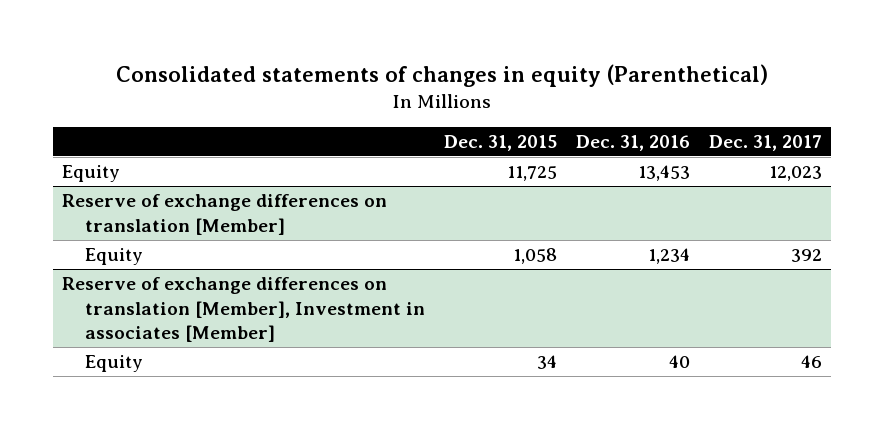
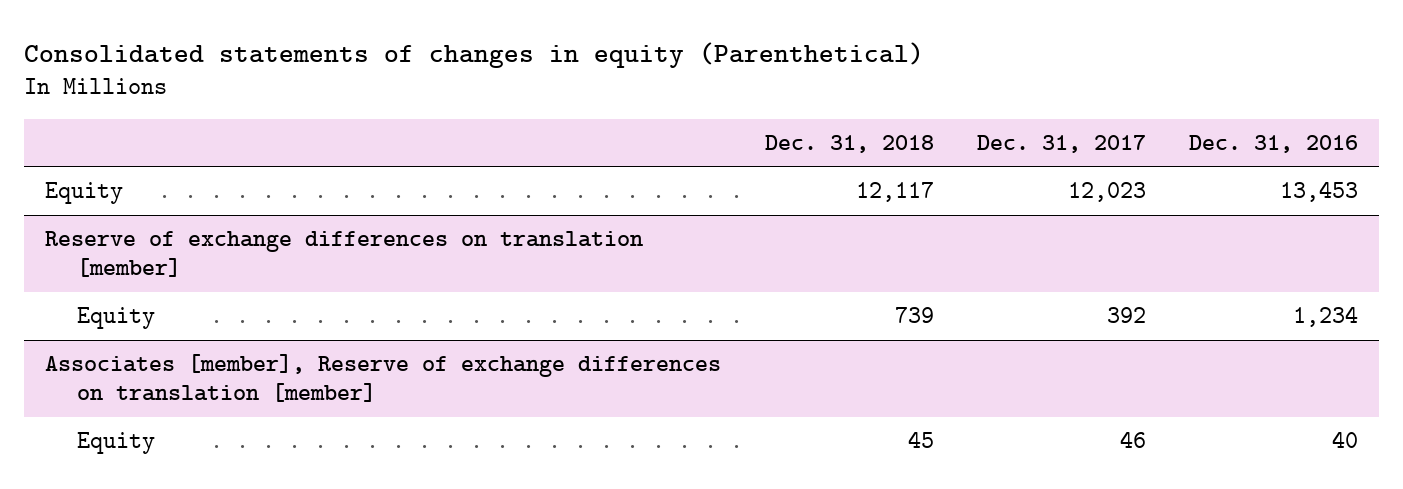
[443,134,557,151] Dec. 31, 2015 -> none
none -> [764,135,934,154] Dec. 31, 2018
[62,194,388,235] Reserve of exchange differences on translation [Member] -> [45,231,644,278] Reserve of exchange differences on translation [member]
[62,277,425,343] Reserve of exchange differences on translation [Member], Investment in associates [Member] -> [45,354,722,403] Associates [member], Reserve of exchange differences on translation [member]

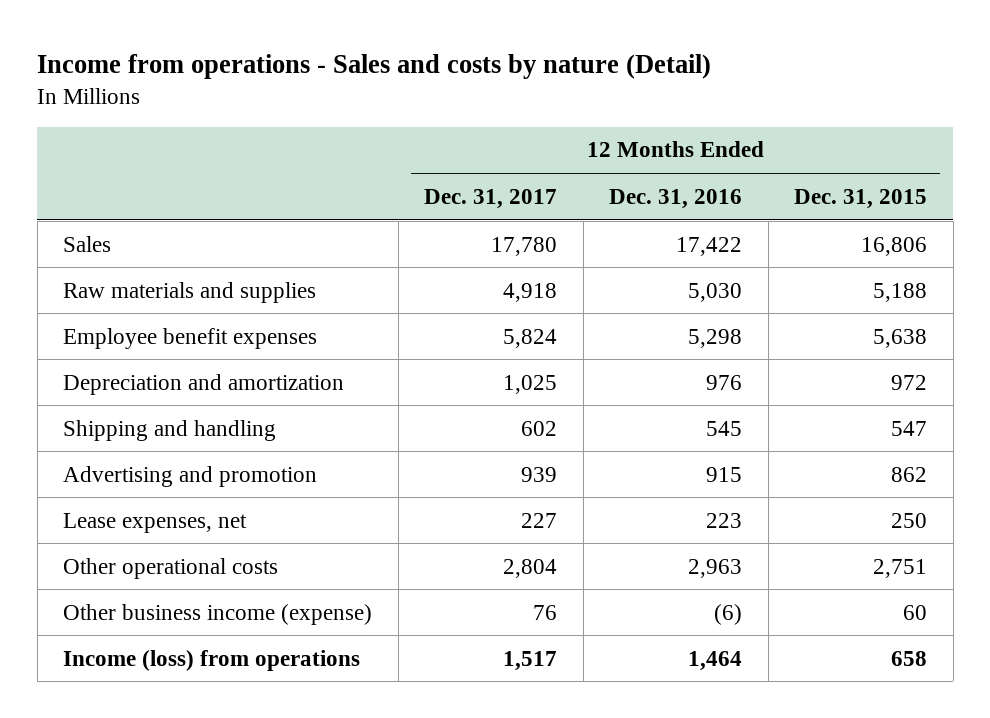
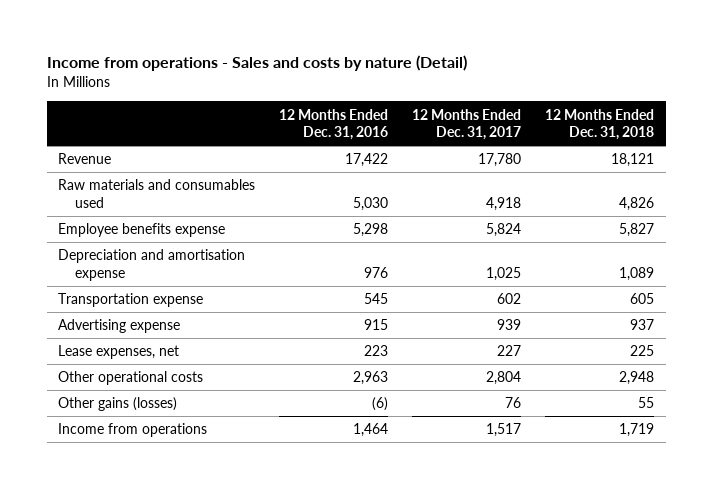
[794,188,928,209] Dec. 31, 2015 -> none
none -> [544,108,654,141] 12 Months Ended Dec. 31, 2018
[63,235,112,252] Sales -> [58,153,112,165] Revenue
[63,281,317,303] Raw materials and supplies -> [58,179,256,208] Raw materials and consumables used
[63,327,318,349] Employee benefit expenses -> [58,223,226,238] Employee benefits expense
[63,373,345,395] Depreciation and amortization -> [58,249,246,281] Depreciation and amortisation expense
[63,419,277,441] Shipping and handling -> [58,293,204,308] Transportation expense
[63,465,318,487] Advertising and promotion -> [58,319,181,334] Advertising expense
[63,603,373,625] Other business income (expense) -> [58,397,178,412] Other gains (losses)
[63,649,361,671] Income (loss) from operations -> [58,423,208,438] Income from operations

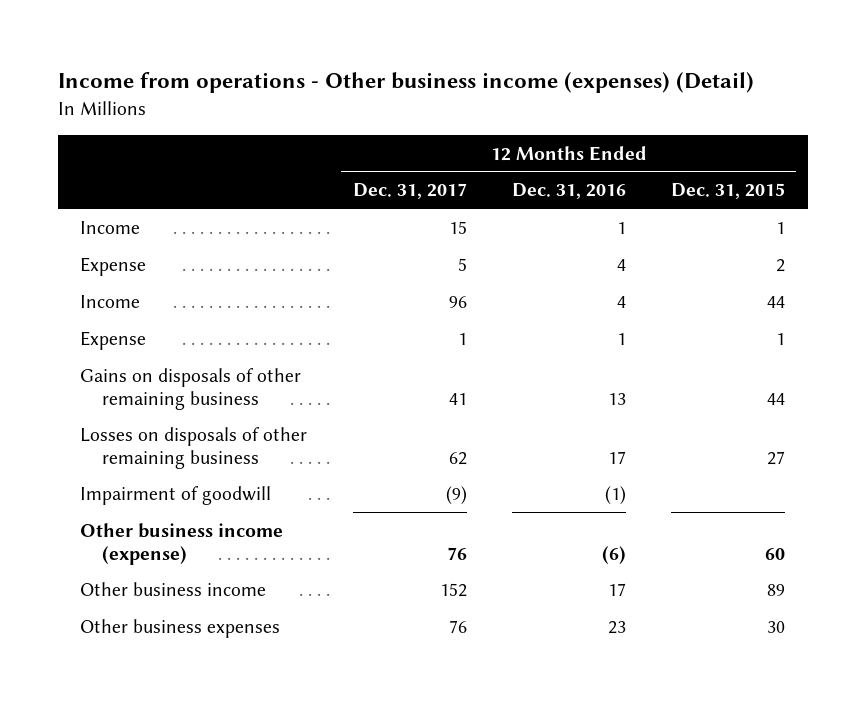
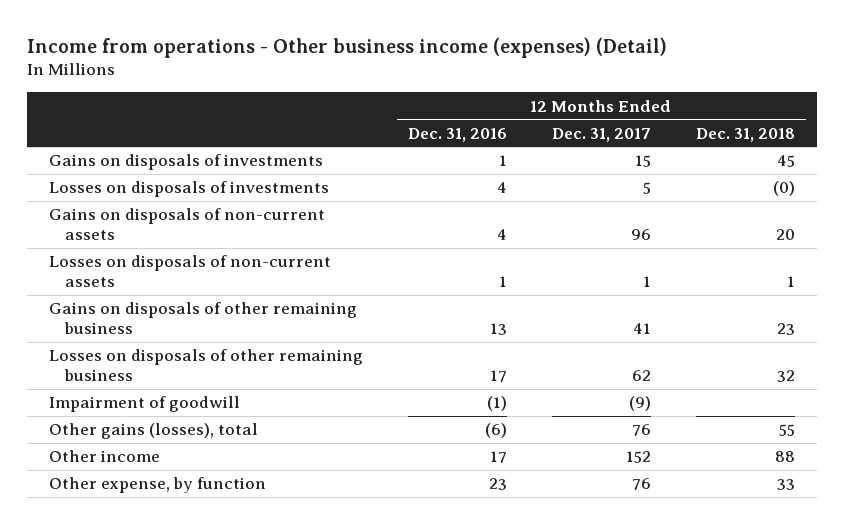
[670,183,785,200] Dec. 31, 2015 -> none
none -> [695,127,795,142] Dec. 31, 2018
[80,220,141,234] Income -> [49,154,324,171] Gains on disposals of investments
[80,256,147,276] Expense -> [49,181,330,198] Losses on disposals of investments
[80,294,141,308] Income -> [49,208,326,241] Gains on disposals of non-current assets
[80,330,147,350] Expense -> [49,255,332,288] Losses on disposals of non-current assets
[80,522,284,565] Other business income (expense) -> [49,423,259,440] Other gains (losses), total
[80,581,267,596] Other business income -> [49,450,161,463] Other income
[80,618,281,638] Other business expenses -> [49,477,267,494] Other expense, by function

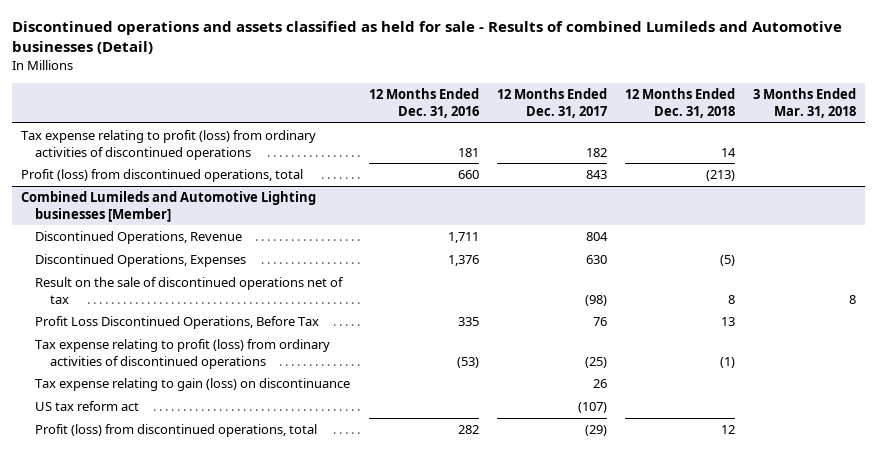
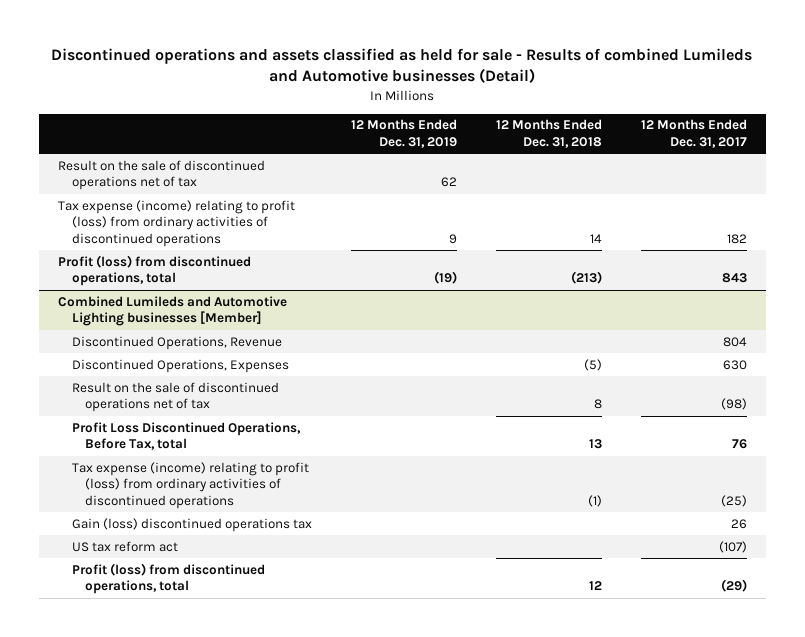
[368,88,479,119] 12 Months Ended Dec. 31, 2016 -> none
[753,88,857,119] 3 Months Ended Mar. 31, 2018 -> none
none -> [350,119,457,148] 12 Months Ended Dec. 31, 2019
none -> [58,159,266,191] Result on the sale of discontinued operations net of tax
[20,130,316,160] Tax expense relating to profit (loss) from ordinary activities of discontinued operations -> [58,199,296,248] Tax expense (income) relating to profit (loss) from ordinary activities of discontinued operations
[35,378,351,392] Tax expense relating to gain (loss) on discontinuance -> none
[35,316,320,330] Profit Loss Discontinued Operations, Before Tax -> [71,421,301,451] Profit Loss Discontinued Operations, Before Tax, total
[35,339,331,369] Tax expense relating to profit (loss) from ordinary activities of discontinued operations -> [71,461,309,510] Tax expense (income) relating to profit (loss) from ordinary activities of discontinued operations
none -> [71,517,312,532] Gain (loss) discontinued operations tax

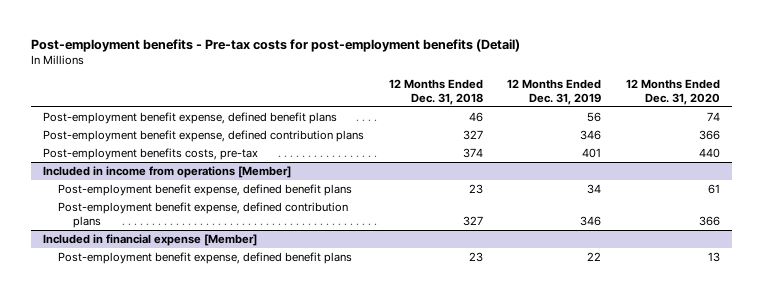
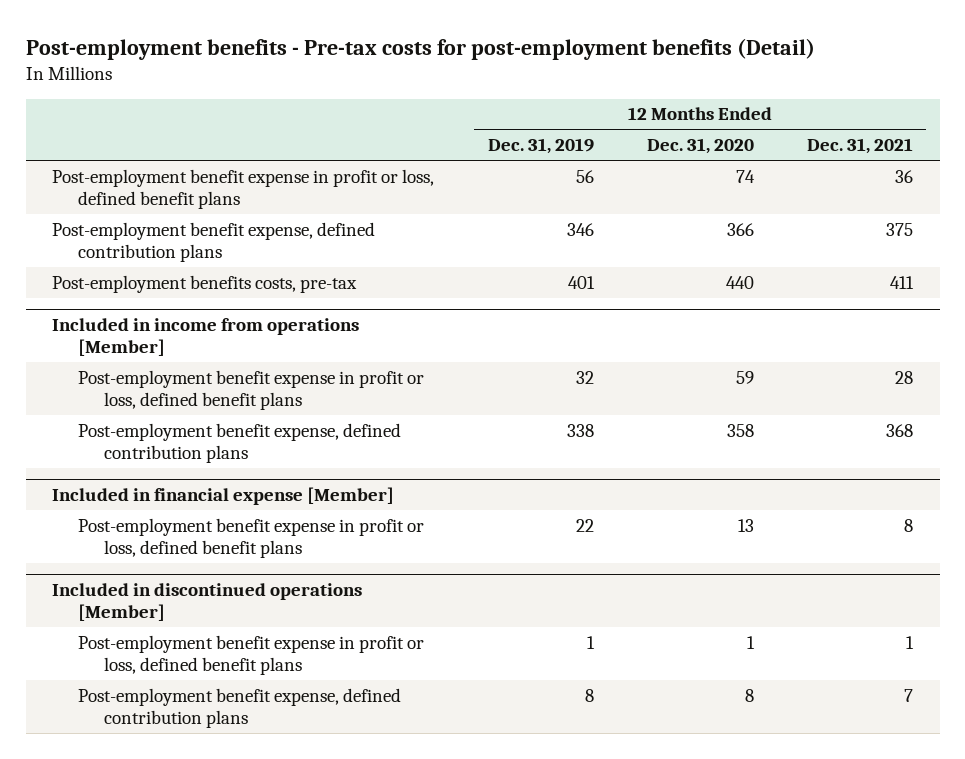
[388,79,483,105] 12 Months Ended Dec. 31, 2018 -> none
none -> [807,138,914,155] Dec. 31, 2021
[43,112,338,125] Post-employment benefit expense, defined benefit plans -> [52,168,435,209] Post-employment benefit expense in profit or loss, defined benefit plans
[58,184,353,197] Post-employment benefit expense, defined benefit plans -> [78,369,425,410] Post-employment benefit expense in profit or loss, defined benefit plans
[587,184,602,195] 34 -> [575,370,594,384] 32
[707,184,720,195] 61 -> [735,370,754,384] 59
[580,215,602,226] 346 -> [566,423,594,437] 338
[698,215,720,226] 366 -> [726,423,754,437] 358
[58,252,353,265] Post-employment benefit expense, defined benefit plans -> [78,517,425,558] Post-employment benefit expense in profit or loss, defined benefit plans
none -> [52,582,363,621] Included in discontinued operations [Member]
none -> [78,634,425,675] Post-employment benefit expense in profit or loss, defined benefit plans
none -> [78,687,402,728] Post-employment benefit expense, defined contribution plans

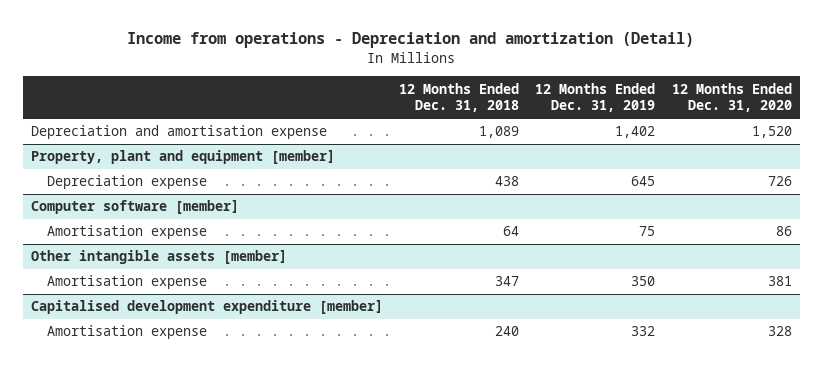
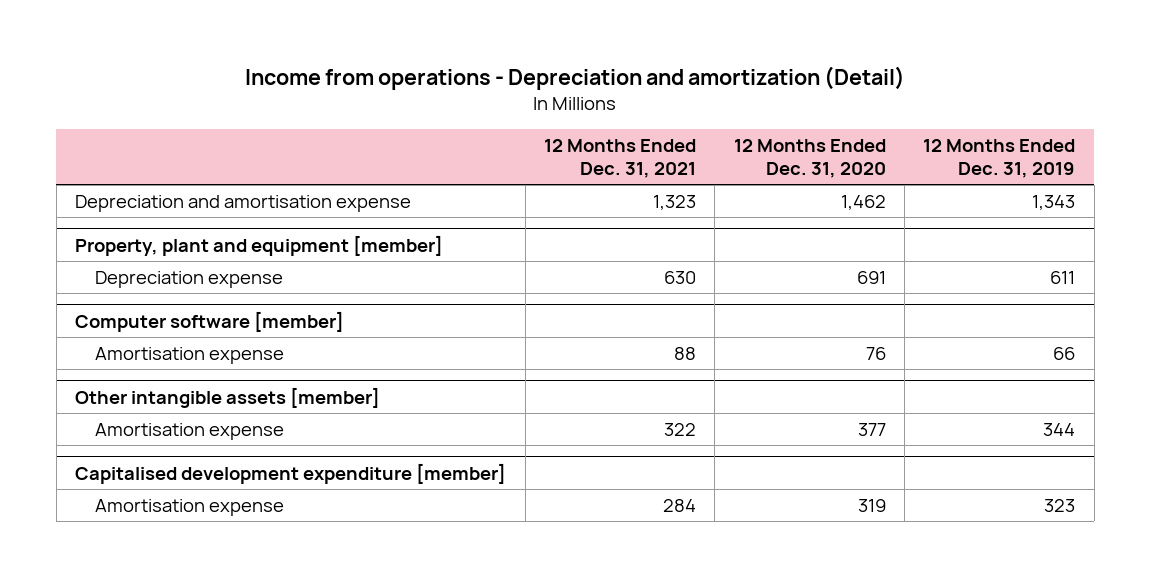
[399,82,520,113] 12 Months Ended Dec. 31, 2018 -> none
none -> [543,138,696,179] 12 Months Ended Dec. 31, 2021
[615,126,656,139] 1,402 -> [1032,194,1076,210] 1,343
[751,126,792,139] 1,520 -> [840,194,886,210] 1,462
[631,176,656,187] 645 -> [1050,270,1076,284] 611
[767,176,792,187] 726 -> [856,270,886,284] 691
[639,226,656,237] 75 -> [1053,346,1076,360] 66
[775,226,792,237] 86 -> [865,346,886,360] 76
[631,276,656,287] 350 -> [1043,422,1076,436] 344
[767,276,792,287] 381 -> [857,422,886,436] 377
[631,326,656,337] 332 -> [1044,498,1076,512] 323
[767,326,792,337] 328 -> [857,498,886,512] 319

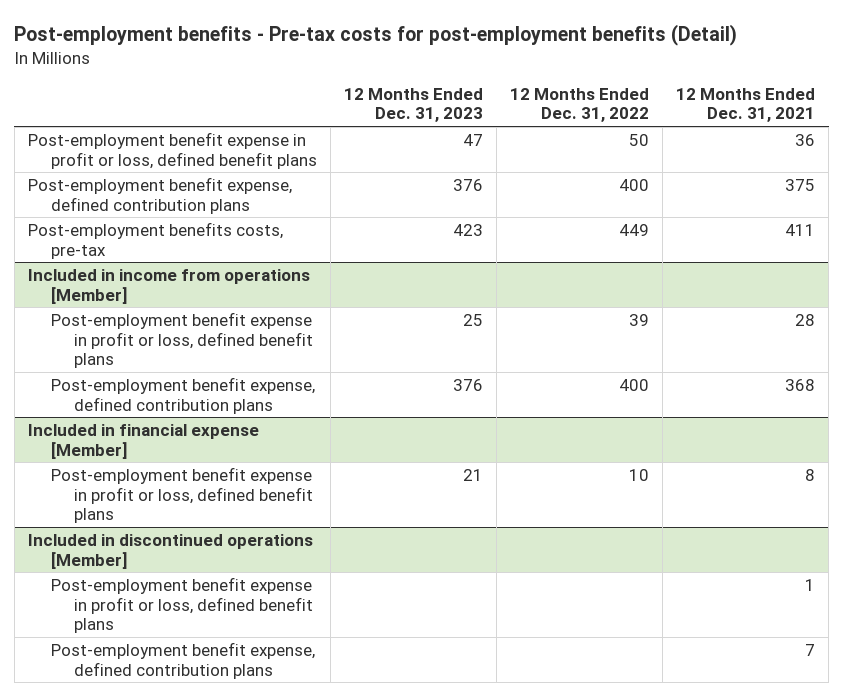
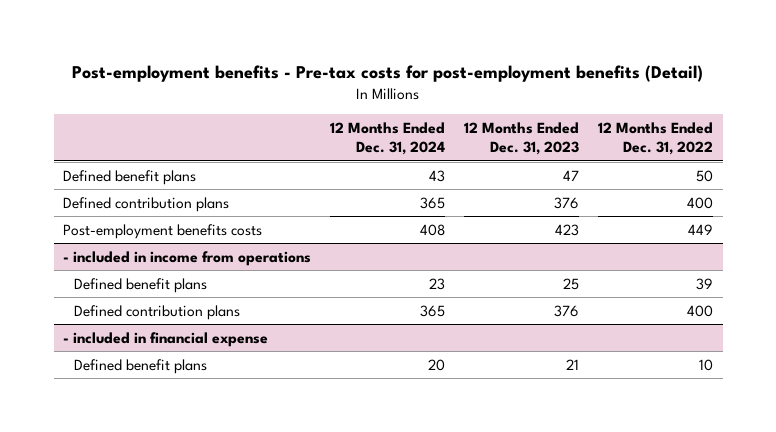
[676,87,816,123] 12 Months Ended Dec. 31, 2021 -> none
none -> [330,121,446,156] 12 Months Ended Dec. 31, 2024
[27,533,313,569] Included in discontinued operations [Member] -> none
[50,576,313,634] Post-employment benefit expense in profit or loss, defined benefit plans -> none
[50,641,315,679] Post-employment benefit expense, defined contribution plans -> none
[27,131,317,169] Post-employment benefit expense in profit or loss, defined benefit plans -> [63,169,197,185] Defined benefit plans
[27,176,292,214] Post-employment benefit expense, defined contribution plans -> [63,196,230,212] Defined contribution plans
[27,221,283,259] Post-employment benefits costs, pre-tax -> [63,223,263,239] Post-employment benefits costs
[27,268,310,304] Included in income from operations [Member] -> [63,250,312,266] - included in income from operations
[50,311,313,369] Post-employment benefit expense in profit or loss, defined benefit plans -> [74,277,208,293] Defined benefit plans
[50,376,315,414] Post-employment benefit expense, defined contribution plans -> [74,304,241,320] Defined contribution plans
[27,423,259,459] Included in financial expense [Member] -> [63,331,269,347] - included in financial expense
[50,466,313,524] Post-employment benefit expense in profit or loss, defined benefit plans -> [74,358,208,374] Defined benefit plans

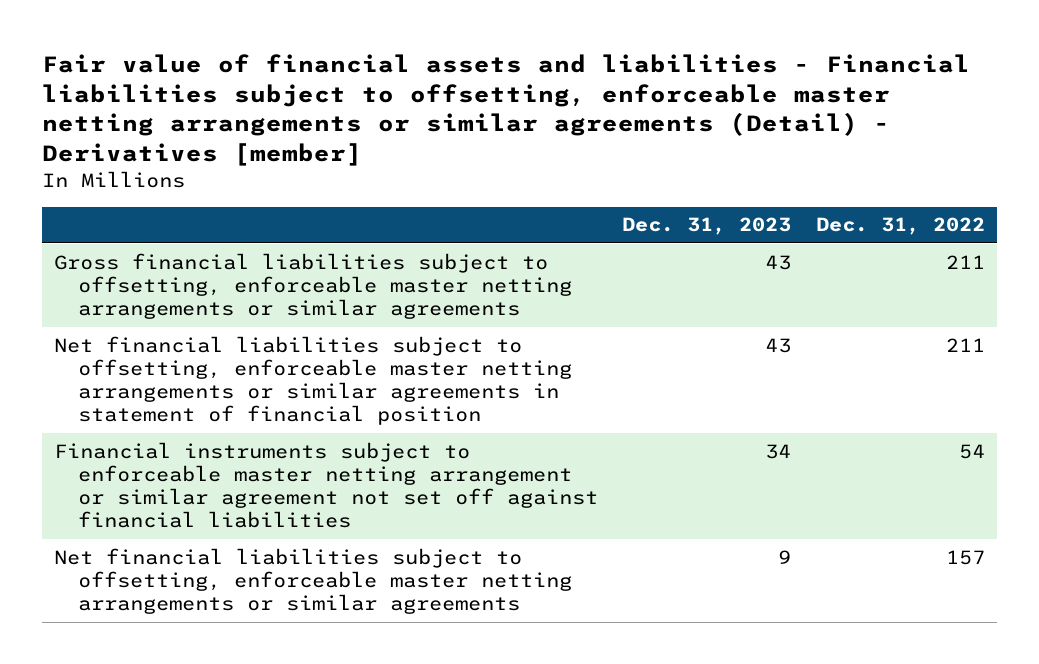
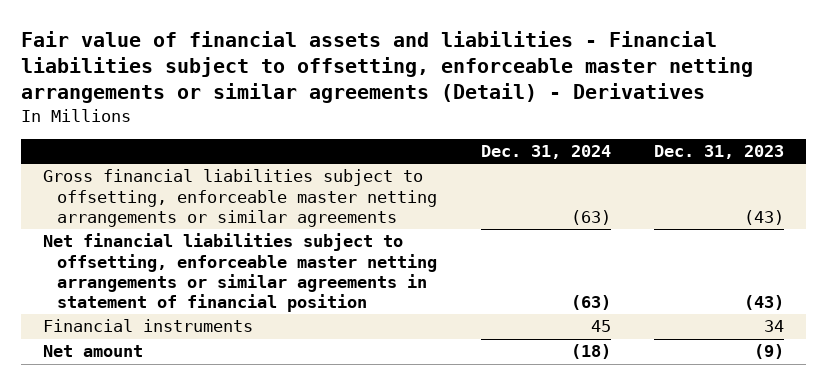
[41,53,970,167] Fair value of financial assets and liabilities - Financial liabilities subject to offsetting, enforceable master netting arrangements or similar agreements (Detail) - Derivatives [member] -> [21,31,754,104] Fair value of financial assets and liabilities - Financial liabilities subject to offsetting, enforceable master netting arrangements or similar agreements (Detail) - Derivatives
[815,217,985,236] Dec. 31, 2022 -> none
none -> [480,145,611,160] Dec. 31, 2024
[53,547,573,615] Net financial liabilities subject to offsetting, enforceable master netting arrangements or similar agreements -> none
[765,254,792,270] 43 -> [744,209,785,225] (43)
[765,337,792,353] 43 -> [744,294,785,310] (43)
[53,441,599,529] Financial instruments subject to enforceable master netting arrangement or similar agreement not set off against financial liabilities -> [43,319,254,333] Financial instruments
none -> [43,345,144,358] Net amount

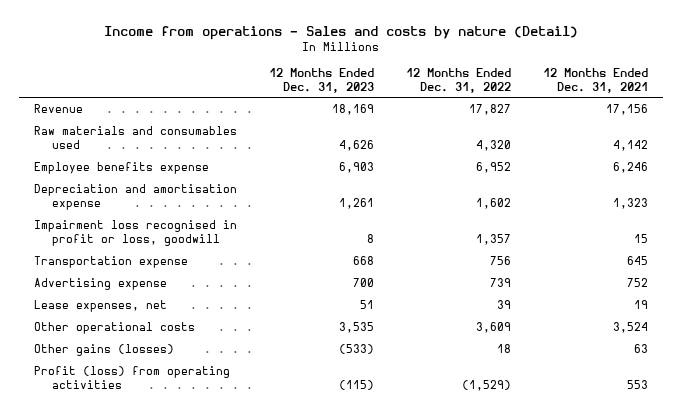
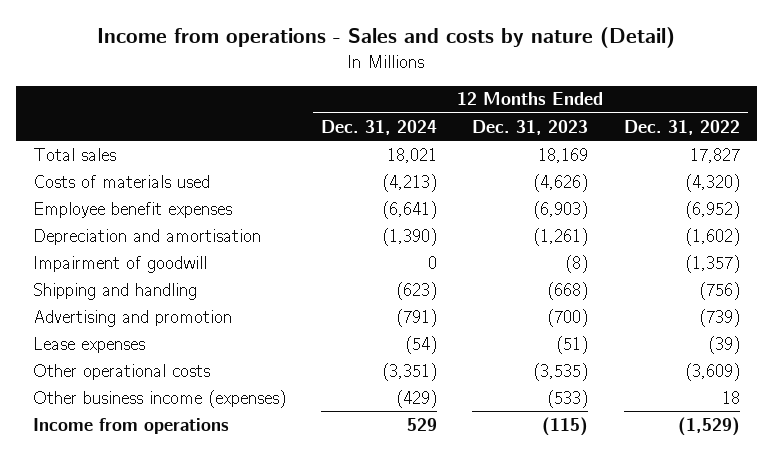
[542,67,648,93] 12 Months Ended Dec. 31, 2021 -> none
none -> [321,119,438,135] Dec. 31, 2024
[34,255,189,268] Transportation expense -> none
[34,103,84,113] Revenue -> [33,147,117,161] Total sales
[34,125,238,150] Raw materials and consumables used -> [33,174,211,188] Costs of materials used
[339,140,375,152] 4,626 -> [533,173,589,192] (4,626)
[475,140,511,152] 4,320 -> [684,173,740,192] (4,320)
[34,161,210,174] Employee benefits expense -> [33,201,233,218] Employee benefit expenses
[339,161,375,173] 6,903 -> [533,200,589,219] (6,903)
[475,161,511,173] 6,952 -> [684,200,740,219] (6,952)
[34,183,238,211] Depreciation and amortisation expense -> [33,228,262,245] Depreciation and amortisation
[339,198,375,210] 1,261 -> [533,227,589,246] (1,261)
[475,198,511,210] 1,602 -> [684,227,740,246] (1,602)
[34,219,238,247] Impairment loss recognised in profit or loss, goodwill -> [33,255,208,273] Impairment of goodwill
[367,234,375,244] 8 -> [565,254,589,273] (8)
[475,234,511,246] 1,357 -> [684,254,740,273] (1,357)
none -> [33,282,198,300] Shipping and handling
[34,277,168,290] Advertising expense -> [33,309,233,327] Advertising and promotion
[353,277,375,287] 700 -> [547,308,589,327] (700)
[489,277,511,287] 739 -> [698,308,740,327] (739)
[34,299,168,312] Lease expenses, net -> [33,336,146,353] Lease expenses
[360,299,375,309] 51 -> [556,335,589,354] (51)
[496,299,511,309] 39 -> [707,335,740,354] (39)
[339,321,375,333] 3,535 -> [533,362,589,381] (3,535)
[475,321,511,333] 3,609 -> [684,362,740,381] (3,609)
[34,343,175,356] Other gains (losses) -> [33,389,287,408] Other business income (expenses)
[34,365,231,390] Profit (loss) from operating activities -> [33,417,230,434] Income from operations

